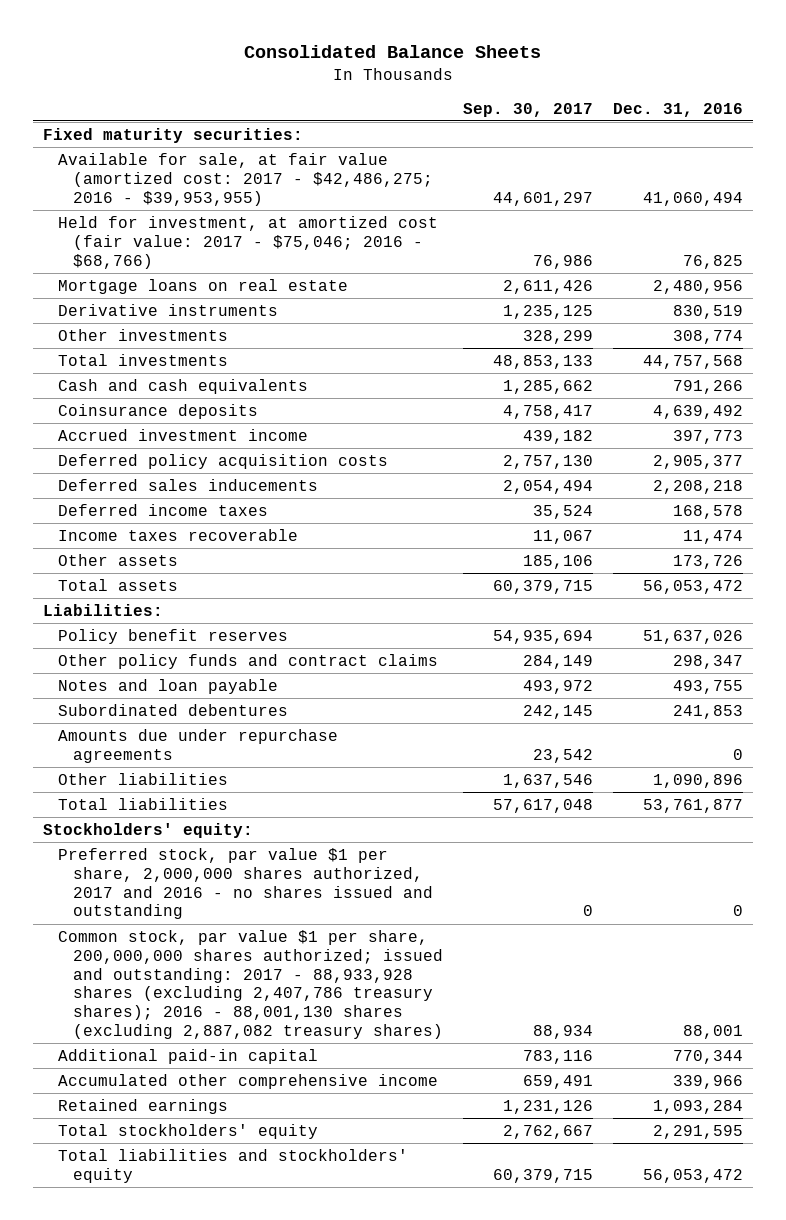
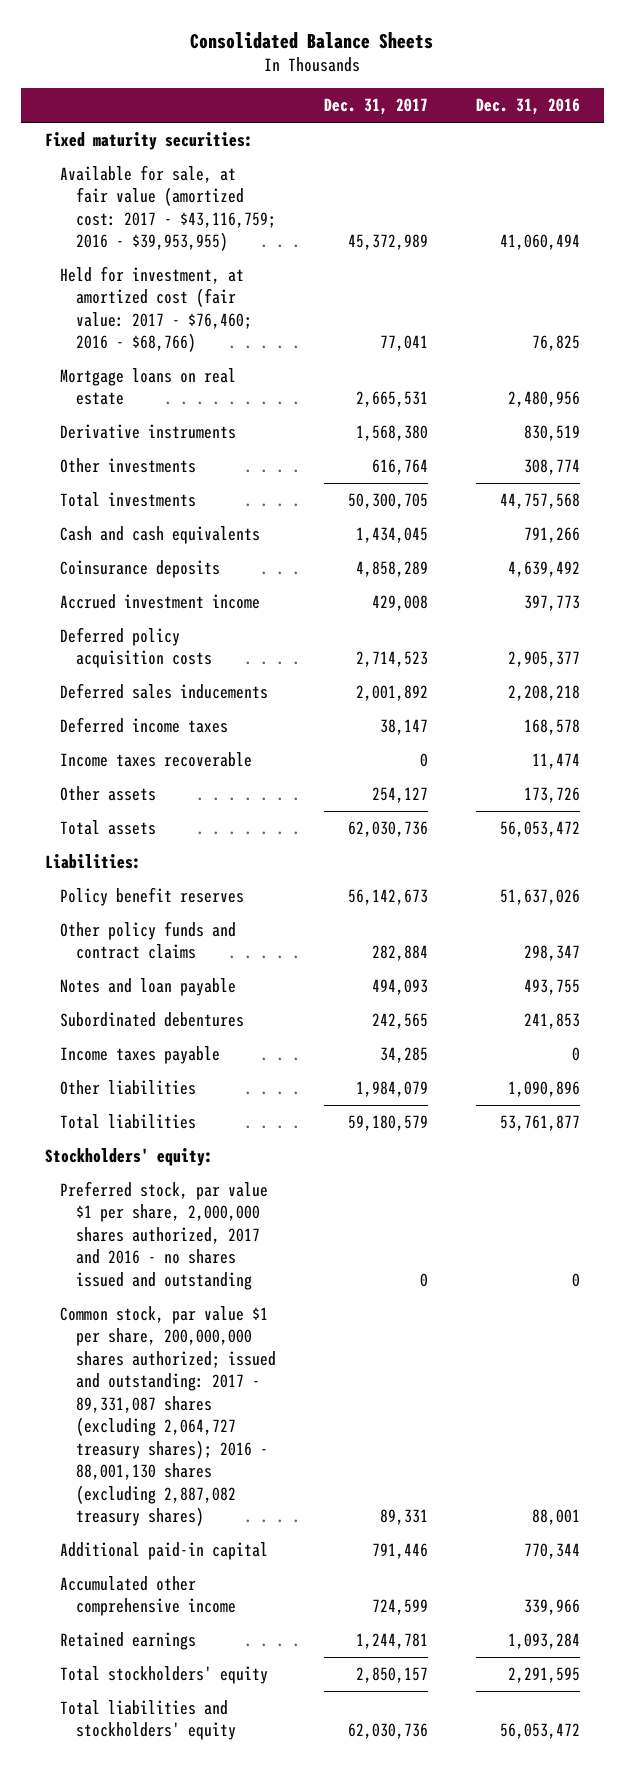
[463,102,594,117] Sep. 30, 2017 -> none
none -> [323,98,428,116] Dec. 31, 2017
[58,152,434,206] Available for sale, at fair value (amortized cost: 2017 - $42,486,275; 2016 - $39,953,955) -> [60,165,276,252] Available for sale, at fair value (amortized cost: 2017 - $43,116,759; 2016 - $39,953,955)
[58,215,439,269] Held for investment, at amortized cost (fair value: 2017 - $75,046; 2016 - $68,766) -> [60,266,252,353] Held for investment, at amortized cost (fair value: 2017 - $76,460; 2016 - $68,766)
[58,728,339,763] Amounts due under repurchase agreements -> none
none -> [60,1046,221,1065] Income taxes payable
[58,929,444,1040] Common stock, par value $1 per share, 200,000,000 shares authorized; issued and outstanding: 2017 - 88,933,928 shares (excluding 2,407,786 treasury shares); 2016 - 88,001,130 shares (excluding 2,887,082 treasury shares) -> [60,1306,276,1526] Common stock, par value $1 per share, 200,000,000 shares authorized; issued and outstanding: 2017 - 89,331,087 shares (excluding 2,064,727 treasury shares); 2016 - 88,001,130 shares (excluding 2,887,082 treasury shares)

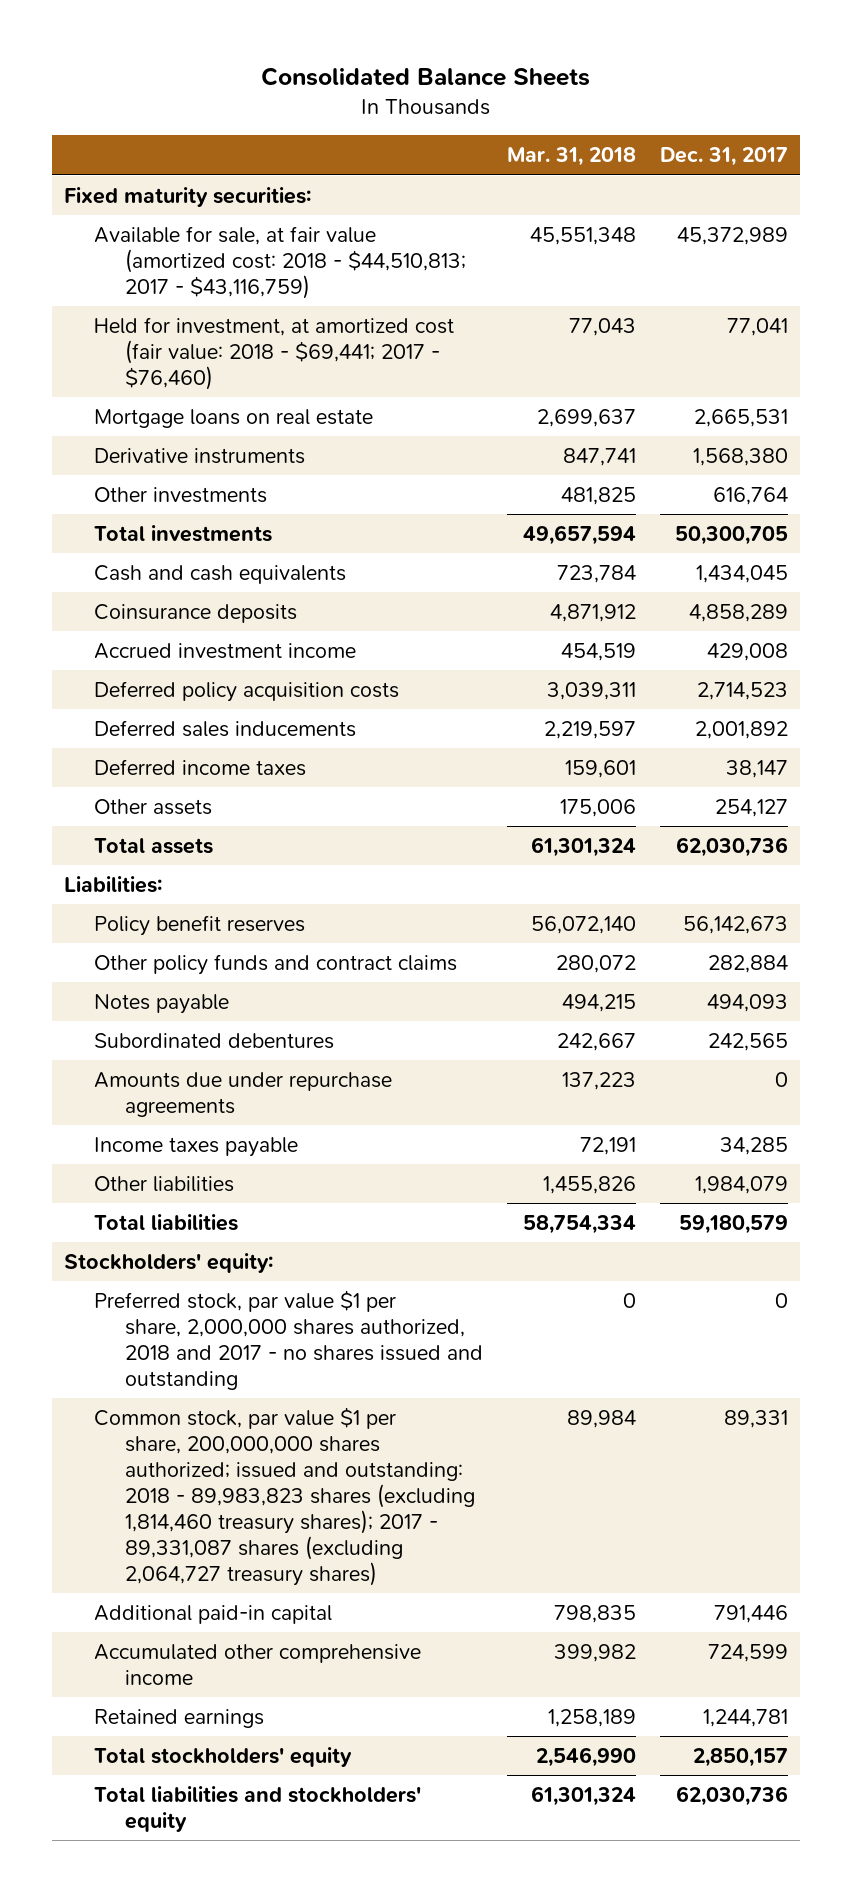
[475,98,580,116] Dec. 31, 2016 -> none
none -> [507,147,637,167] Mar. 31, 2018
[60,165,276,252] Available for sale, at fair value (amortized cost: 2017 - $43,116,759; 2016 - $39,953,955) -> [94,225,467,299] Available for sale, at fair value (amortized cost: 2018 - $44,510,813; 2017 - $43,116,759)
[60,266,252,353] Held for investment, at amortized cost (fair value: 2017 - $76,460; 2016 - $68,766) -> [94,316,455,390] Held for investment, at amortized cost (fair value: 2018 - $69,441; 2017 - $76,460)
[60,752,253,768] Income taxes recoverable -> none
[60,978,237,997] Notes and loan payable -> [94,993,230,1014] Notes payable
none -> [94,1071,393,1117] Amounts due under repurchase agreements
[60,1181,269,1290] Preferred stock, par value $1 per share, 2,000,000 shares authorized, 2017 and 2016 - no shares issued and outstanding -> [94,1289,484,1390] Preferred stock, par value $1 per share, 2,000,000 shares authorized, 2018 and 2017 - no shares issued and outstanding
[60,1306,276,1526] Common stock, par value $1 per share, 200,000,000 shares authorized; issued and outstanding: 2017 - 89,331,087 shares (excluding 2,064,727 treasury shares); 2016 - 88,001,130 shares (excluding 2,887,082 treasury shares) -> [94,1406,476,1586] Common stock, par value $1 per share, 200,000,000 shares authorized; issued and outstanding: 2018 - 89,983,823 shares (excluding 1,814,460 treasury shares); 2017 - 89,331,087 shares (excluding 2,064,727 treasury shares)

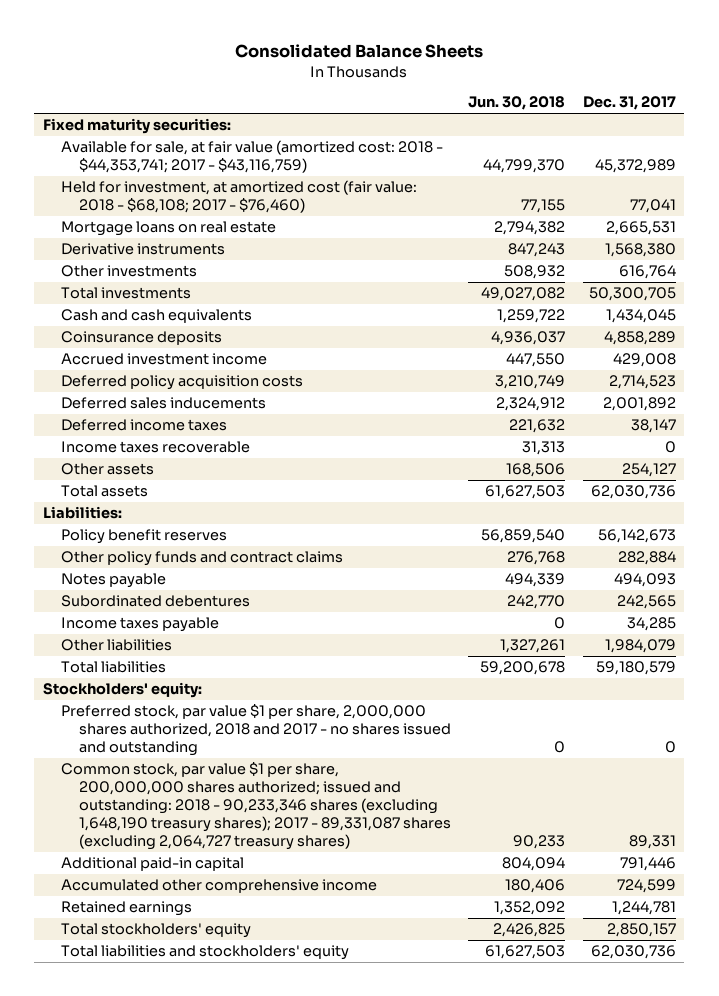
[507,147,637,167] Mar. 31, 2018 -> none
none -> [468,96,566,111] Jun. 30, 2018
[94,225,467,299] Available for sale, at fair value (amortized cost: 2018 - $44,510,813; 2017 - $43,116,759) -> [60,140,443,174] Available for sale, at fair value (amortized cost: 2018 - $44,353,741; 2017 - $43,116,759)
[94,316,455,390] Held for investment, at amortized cost (fair value: 2018 - $69,441; 2017 - $76,460) -> [60,180,417,214] Held for investment, at amortized cost (fair value: 2018 - $68,108; 2017 - $76,460)
none -> [60,441,250,454] Income taxes recoverable
[94,1071,393,1117] Amounts due under repurchase agreements -> none
[94,1406,476,1586] Common stock, par value $1 per share, 200,000,000 shares authorized; issued and outstanding: 2018 - 89,983,823 shares (excluding 1,814,460 treasury shares); 2017 - 89,331,087 shares (excluding 2,064,727 treasury shares) -> [60,762,451,851] Common stock, par value $1 per share, 200,000,000 shares authorized; issued and outstanding: 2018 - 90,233,346 shares (excluding 1,648,190 treasury shares); 2017 - 89,331,087 shares (excluding 2,064,727 treasury shares)

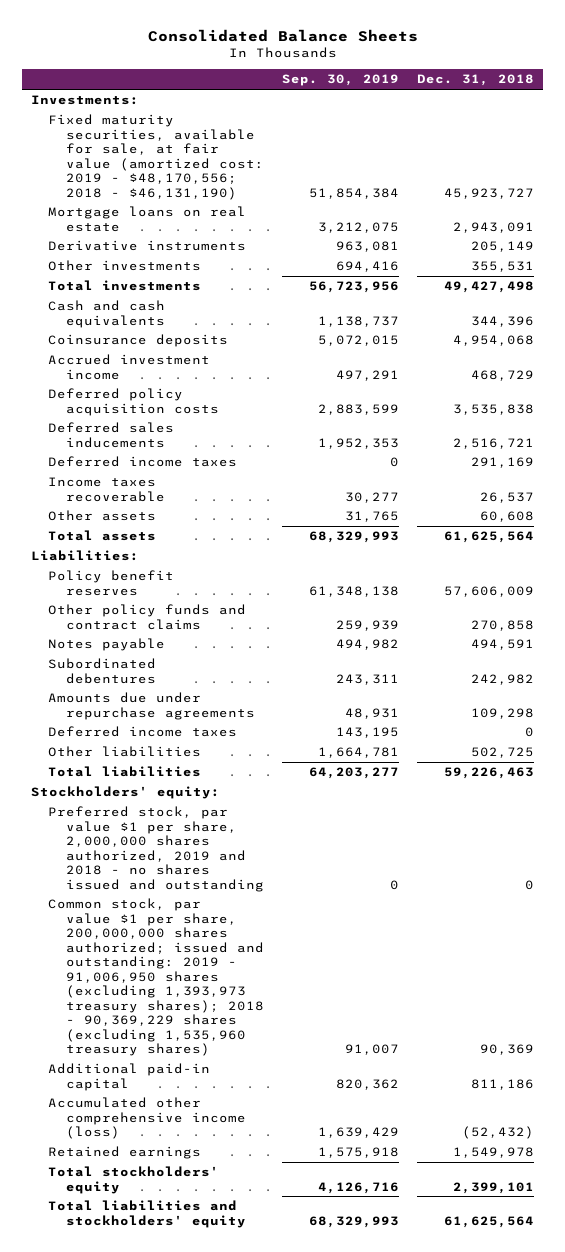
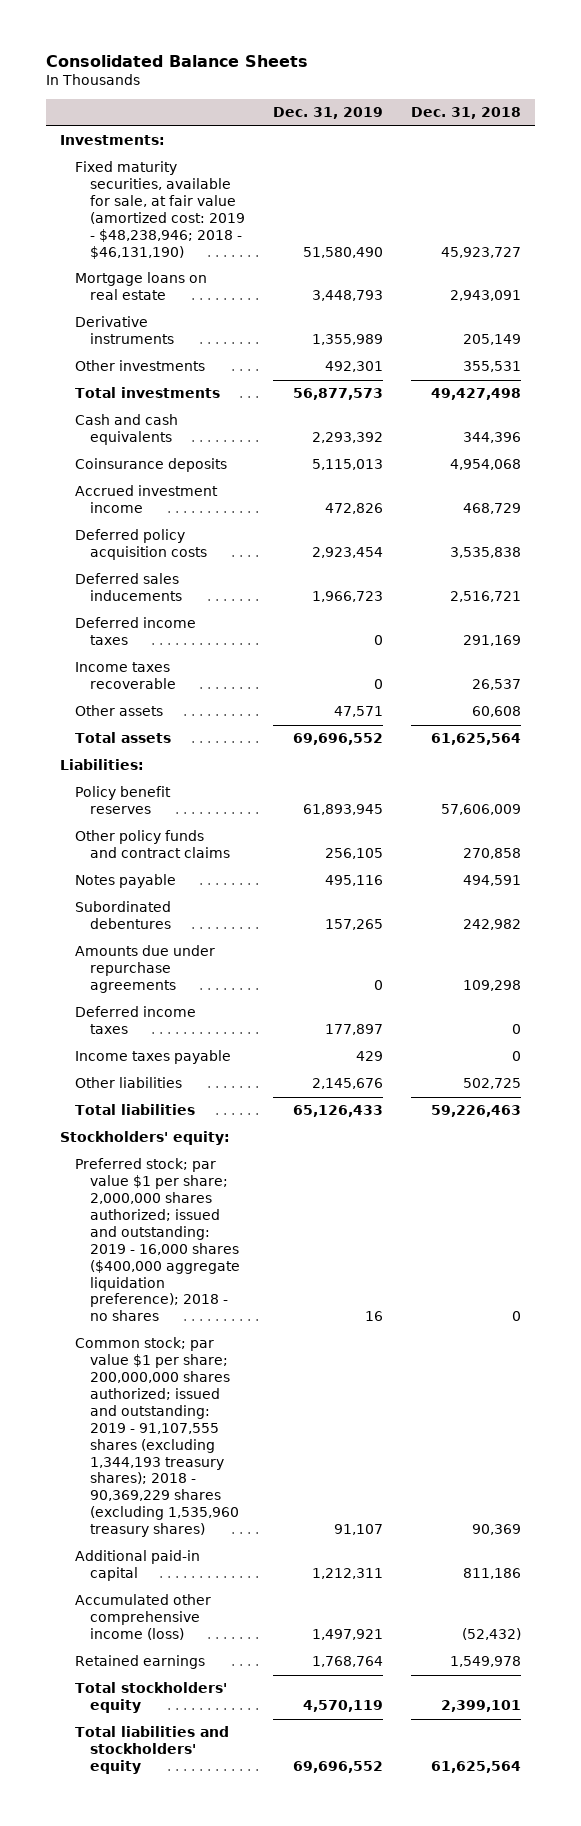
[282,74,400,87] Sep. 30, 2019 -> none
none -> [273,107,384,120] Dec. 31, 2019
[48,114,264,200] Fixed maturity securities, available for sale, at fair value (amortized cost: 2019 - $48,170,556; 2018 - $46,131,190) -> [75,161,246,259] Fixed maturity securities, available for sale, at fair value (amortized cost: 2019 - $48,238,946; 2018 - $46,131,190)
none -> [75,1050,232,1065] Income taxes payable
[48,806,264,892] Preferred stock, par value $1 per share, 2,000,000 shares authorized, 2019 and 2018 - no shares issued and outstanding -> [75,1158,241,1322] Preferred stock; par value $1 per share; 2,000,000 shares authorized; issued and outstanding: 2019 - 16,000 shares ($400,000 aggregate liquidation preference); 2018 - no shares
[48,898,264,1057] Common stock, par value $1 per share, 200,000,000 shares authorized; issued and outstanding: 2019 - 91,006,950 shares (excluding 1,393,973 treasury shares); 2018 - 90,369,229 shares (excluding 1,535,960 treasury shares) -> [75,1337,240,1538] Common stock; par value $1 per share; 200,000,000 shares authorized; issued and outstanding: 2019 - 91,107,555 shares (excluding 1,344,193 treasury shares); 2018 - 90,369,229 shares (excluding 1,535,960 treasury shares)

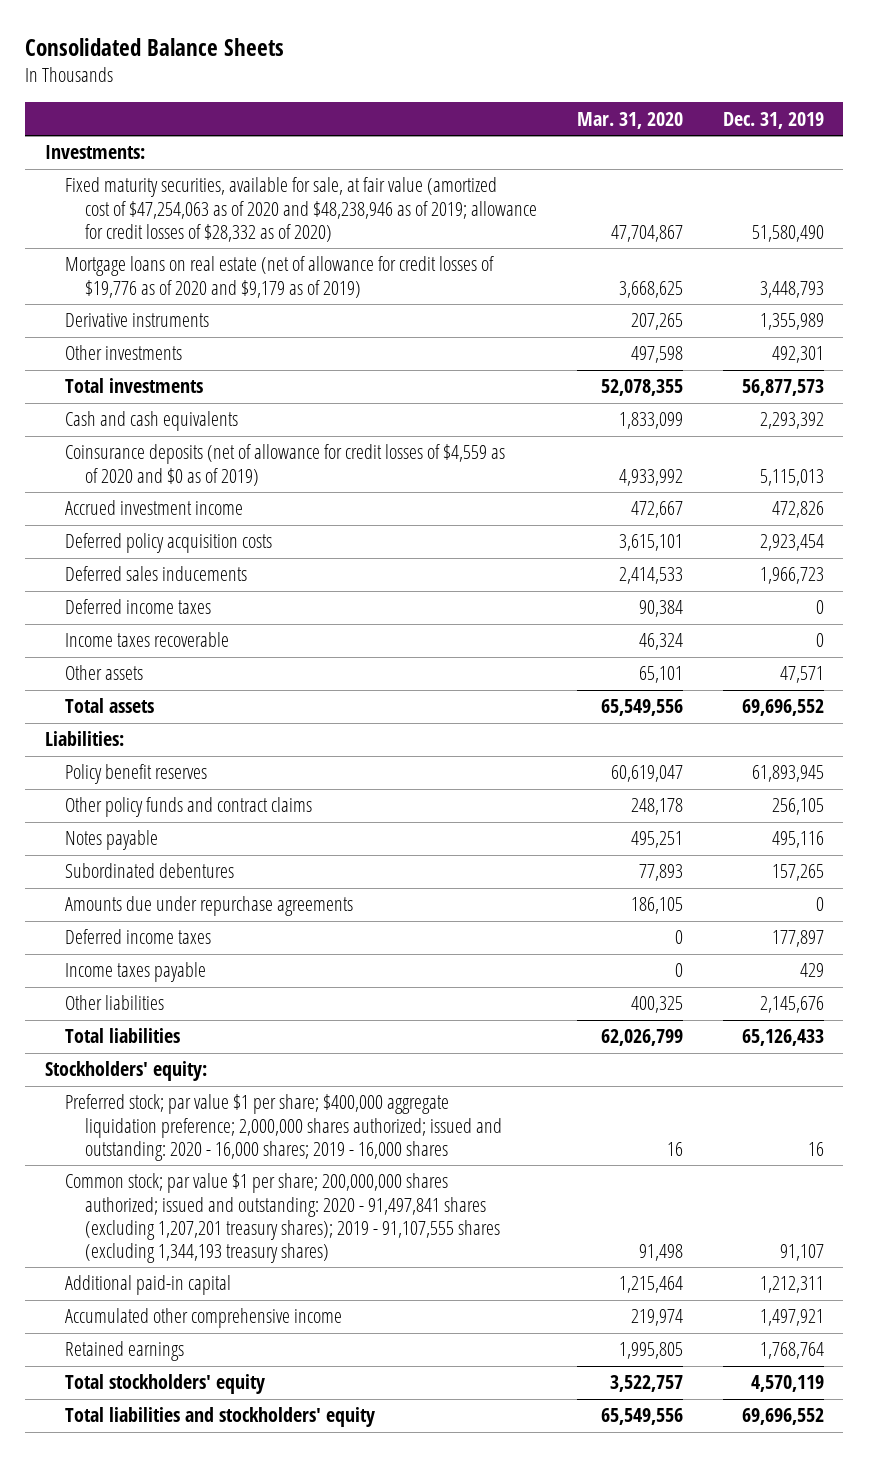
[410,107,521,120] Dec. 31, 2018 -> none
none -> [576,111,683,129] Mar. 31, 2020
[75,161,246,259] Fixed maturity securities, available for sale, at fair value (amortized cost: 2019 - $48,238,946; 2018 - $46,131,190) -> [65,177,537,242] Fixed maturity securities, available for sale, at fair value (amortized cost of $47,254,063 as of 2020 and $48,238,946 as of 2019; allowance for credit losses of $28,332 as of 2020)
[75,272,208,301] Mortgage loans on real estate -> [65,256,495,298] Mortgage loans on real estate (net of allowance for credit losses of $19,776 as of 2020 and $9,179 as of 2019)
[75,458,228,473] Coinsurance deposits -> [65,444,506,486] Coinsurance deposits (net of allowance for credit losses of $4,559 as of 2020 and $0 as of 2019)
[75,1158,241,1322] Preferred stock; par value $1 per share; 2,000,000 shares authorized; issued and outstanding: 2019 - 16,000 shares ($400,000 aggregate liquidation preference); 2018 - no shares -> [65,1094,502,1161] Preferred stock; par value $1 per share; $400,000 aggregate liquidation preference; 2,000,000 shares authorized; issued and outstanding: 2020 - 16,000 shares; 2019 - 16,000 shares
[75,1337,240,1538] Common stock; par value $1 per share; 200,000,000 shares authorized; issued and outstanding: 2019 - 91,107,555 shares (excluding 1,344,193 treasury shares); 2018 - 90,369,229 shares (excluding 1,535,960 treasury shares) -> [65,1173,500,1263] Common stock; par value $1 per share; 200,000,000 shares authorized; issued and outstanding: 2020 - 91,497,841 shares (excluding 1,207,201 treasury shares); 2019 - 91,107,555 shares (excluding 1,344,193 treasury shares)
[75,1594,212,1641] Accumulated other comprehensive income (loss) -> [65,1308,343,1329] Accumulated other comprehensive income

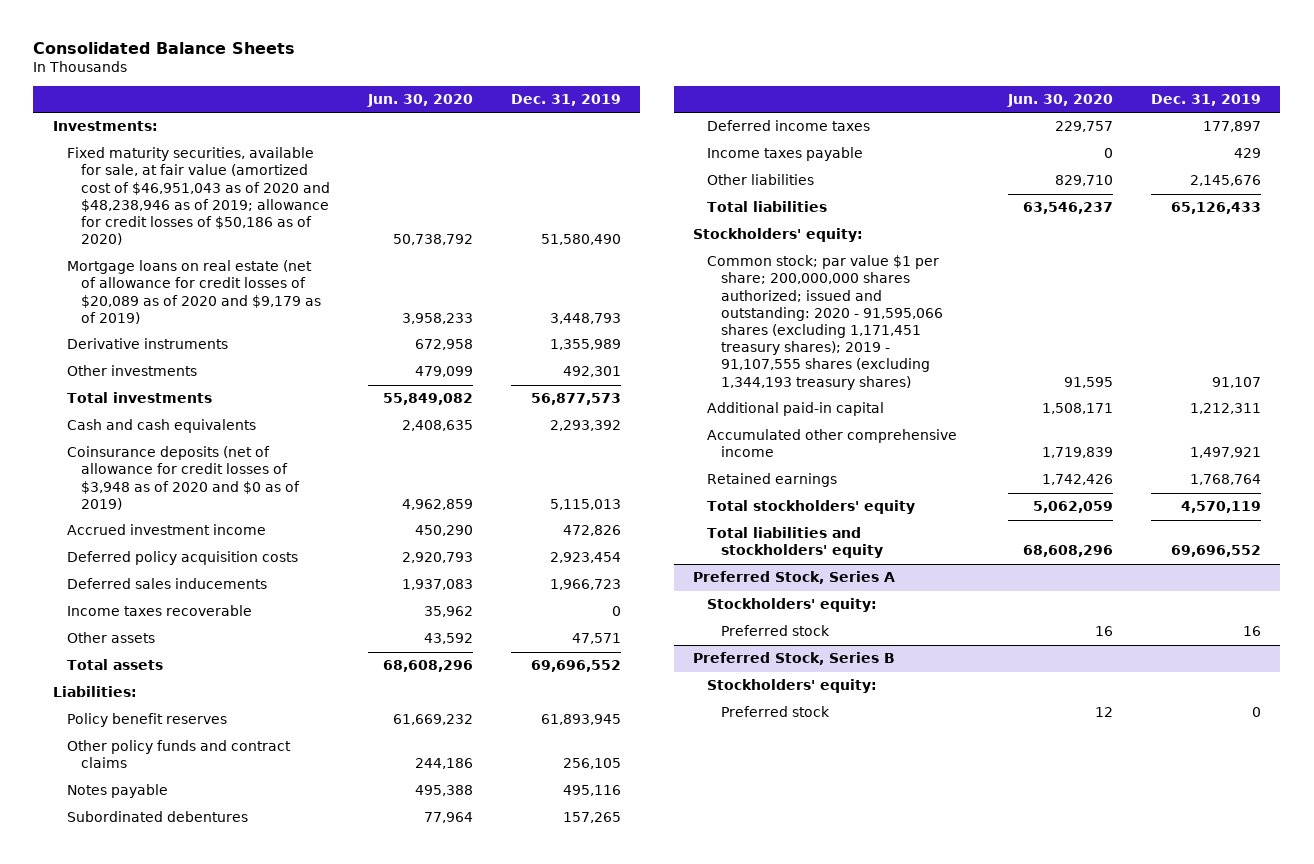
[576,111,683,129] Mar. 31, 2020 -> none
none -> [366,93,473,107] Jun. 30, 2020
[65,177,537,242] Fixed maturity securities, available for sale, at fair value (amortized cost of $47,254,063 as of 2020 and $48,238,946 as of 2019; allowance for credit losses of $28,332 as of 2020) -> [66,147,330,246] Fixed maturity securities, available for sale, at fair value (amortized cost of $46,951,043 as of 2020 and $48,238,946 as of 2019; allowance for credit losses of $50,186 as of 2020)
[65,256,495,298] Mortgage loans on real estate (net of allowance for credit losses of $19,776 as of 2020 and $9,179 as of 2019) -> [66,260,321,324] Mortgage loans on real estate (net of allowance for credit losses of $20,089 as of 2020 and $9,179 as of 2019)
[65,444,506,486] Coinsurance deposits (net of allowance for credit losses of $4,559 as of 2020 and $0 as of 2019) -> [66,446,300,510] Coinsurance deposits (net of allowance for credit losses of $3,948 as of 2020 and $0 as of 2019)
[65,599,212,615] Deferred income taxes -> none
[65,896,354,917] Amounts due under repurchase agreements -> none
[65,1094,502,1161] Preferred stock; par value $1 per share; $400,000 aggregate liquidation preference; 2,000,000 shares authorized; issued and outstanding: 2020 - 16,000 shares; 2019 - 16,000 shares -> none
[65,1173,500,1263] Common stock; par value $1 per share; 200,000,000 shares authorized; issued and outstanding: 2020 - 91,497,841 shares (excluding 1,207,201 treasury shares); 2019 - 91,107,555 shares (excluding 1,344,193 treasury shares) -> [706,255,943,390] Common stock; par value $1 per share; 200,000,000 shares authorized; issued and outstanding: 2020 - 91,595,066 shares (excluding 1,171,451 treasury shares); 2019 - 91,107,555 shares (excluding 1,344,193 treasury shares)
none -> [692,571,895,585] Preferred Stock, Series A
none -> [706,598,877,613] Stockholders' equity:
none -> [720,625,830,637] Preferred stock
none -> [692,652,895,666] Preferred Stock, Series B
none -> [706,679,877,694] Stockholders' equity:
none -> [720,706,830,718] Preferred stock

